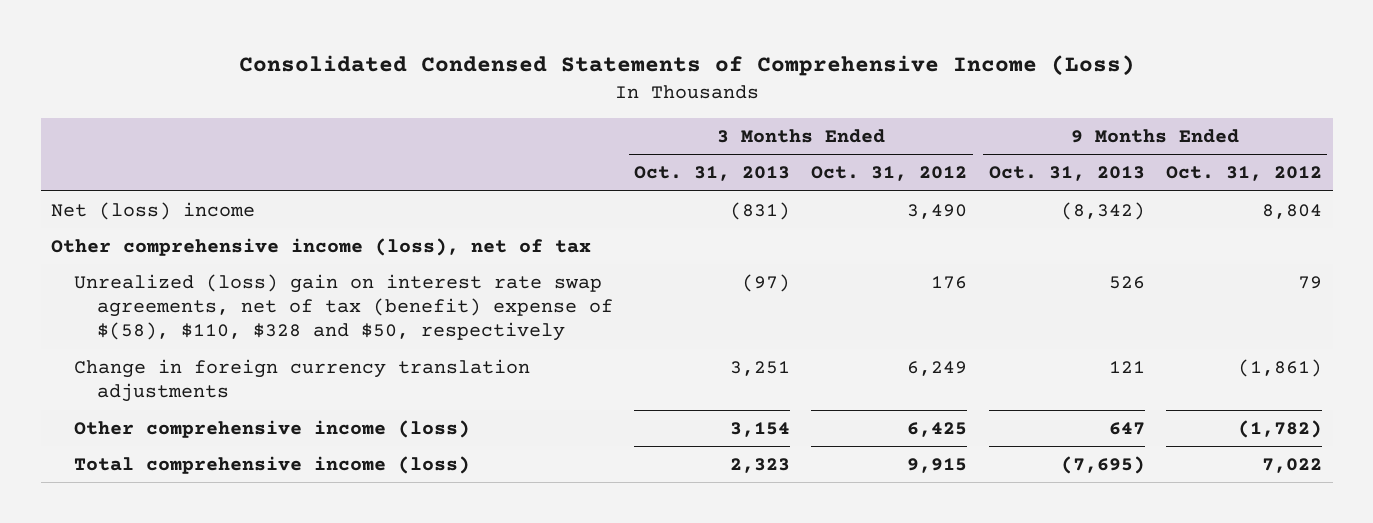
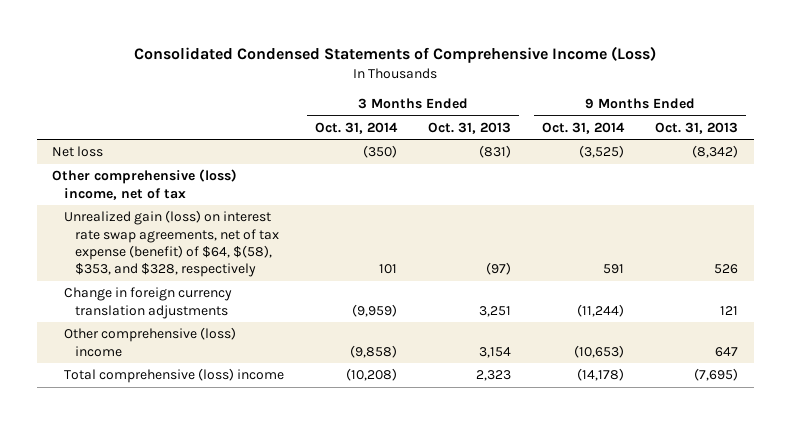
[811,166,968,182] Oct. 31, 2012 -> none
[1165,166,1322,182] Oct. 31, 2012 -> none
none -> [314,121,398,134] Oct. 31, 2014
none -> [541,121,625,134] Oct. 31, 2014
[51,201,256,220] Net (loss) income -> [52,146,104,158] Net loss
[51,237,592,256] Other comprehensive income (loss), net of tax -> [52,169,238,200] Other comprehensive (loss) income, net of tax
[74,273,613,342] Unrealized (loss) gain on interest rate swap agreements, net of tax (benefit) expense of $(58), $110, $328 and $50, respectively -> [63,210,280,278] Unrealized gain (loss) on interest rate swap agreements, net of tax expense (benefit) of $64, $(58), $353, and $328, respectively
[74,419,471,438] Other comprehensive income (loss) -> [63,327,236,357] Other comprehensive (loss) income
[74,455,471,474] Total comprehensive income (loss) -> [63,368,284,384] Total comprehensive (loss) income

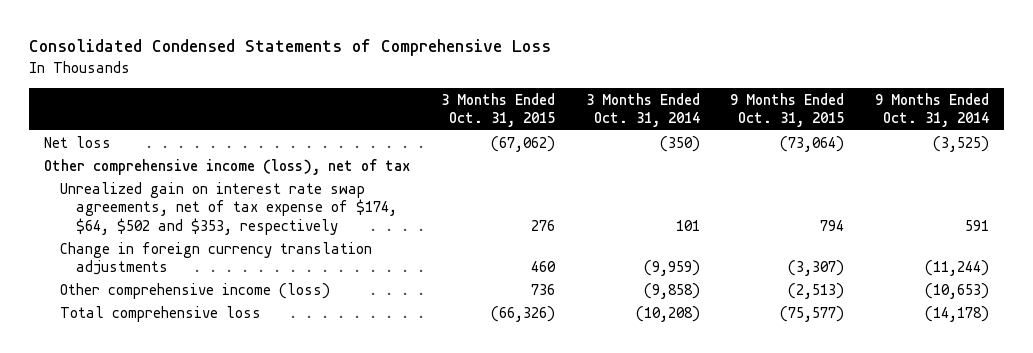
[134,45,657,63] Consolidated Condensed Statements of Comprehensive Income (Loss) -> [28,39,551,57] Consolidated Condensed Statements of Comprehensive Loss
[427,121,511,134] Oct. 31, 2013 -> none
[655,121,739,134] Oct. 31, 2013 -> none
none -> [440,92,555,128] 3 Months Ended Oct. 31, 2015
none -> [730,92,845,128] 9 Months Ended Oct. 31, 2015
[52,169,238,200] Other comprehensive (loss) income, net of tax -> [44,158,411,175] Other comprehensive income (loss), net of tax
[63,210,280,278] Unrealized gain (loss) on interest rate swap agreements, net of tax expense (benefit) of $64, $(58), $353, and $328, respectively -> [60,181,398,235] Unrealized gain on interest rate swap agreements, net of tax expense of $174, $64, $502 and $353, respectively
[63,327,236,357] Other comprehensive (loss) income -> [60,282,331,299] Other comprehensive income (loss)
[63,368,284,384] Total comprehensive (loss) income -> [60,305,262,322] Total comprehensive loss

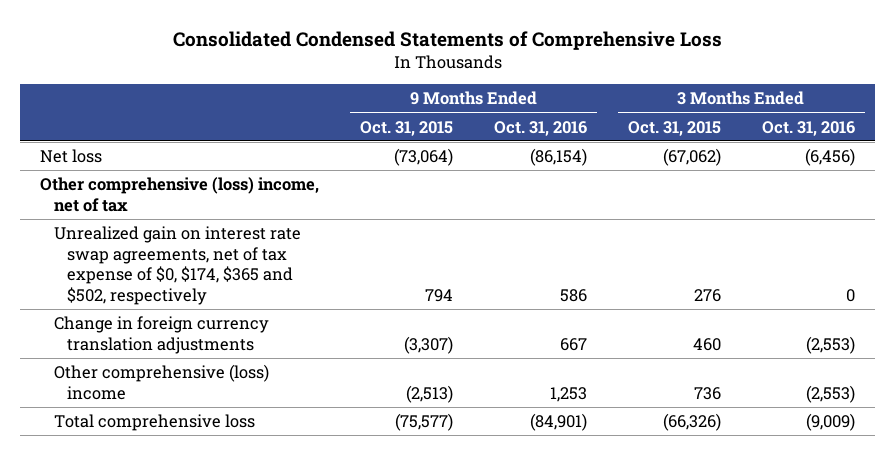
[585,92,700,128] 3 Months Ended Oct. 31, 2014 -> none
[874,92,989,128] 9 Months Ended Oct. 31, 2014 -> none
none -> [494,120,588,136] Oct. 31, 2016
none -> [761,120,855,136] Oct. 31, 2016
[44,158,411,175] Other comprehensive income (loss), net of tax -> [40,177,320,212] Other comprehensive (loss) income, net of tax
[60,181,398,235] Unrealized gain on interest rate swap agreements, net of tax expense of $174, $64, $502 and $353, respectively -> [53,226,301,306] Unrealized gain on interest rate swap agreements, net of tax expense of $0, $174, $365 and $502, respectively
[60,282,331,299] Other comprehensive income (loss) -> [53,364,269,400] Other comprehensive (loss) income

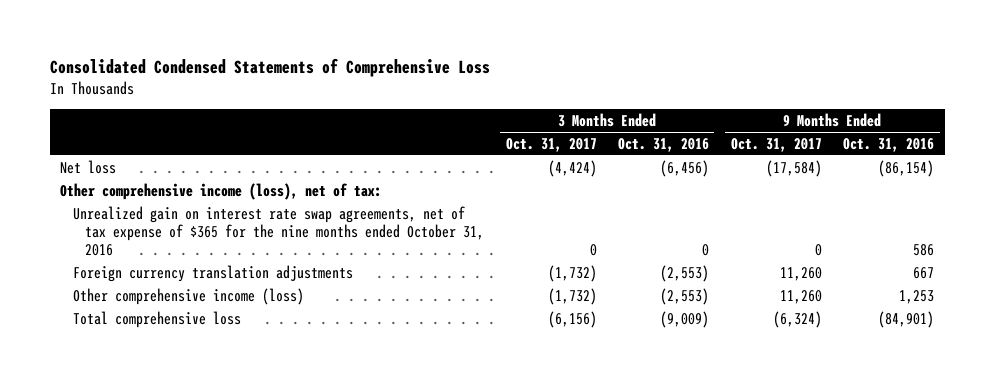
[360,120,454,136] Oct. 31, 2015 -> none
[627,120,721,136] Oct. 31, 2015 -> none
none -> [505,137,597,152] Oct. 31, 2017
none -> [730,137,822,152] Oct. 31, 2017
[40,177,320,212] Other comprehensive (loss) income, net of tax -> [60,182,383,200] Other comprehensive income (loss), net of tax:
[53,226,301,306] Unrealized gain on interest rate swap agreements, net of tax expense of $0, $174, $365 and $502, respectively -> [72,205,484,257] Unrealized gain on interest rate swap agreements, net of tax expense of $365 for the nine months ended October 31, 2016
[53,316,269,354] Change in foreign currency translation adjustments -> [72,264,353,282] Foreign currency translation adjustments
[53,364,269,400] Other comprehensive (loss) income -> [72,287,304,305] Other comprehensive income (loss)

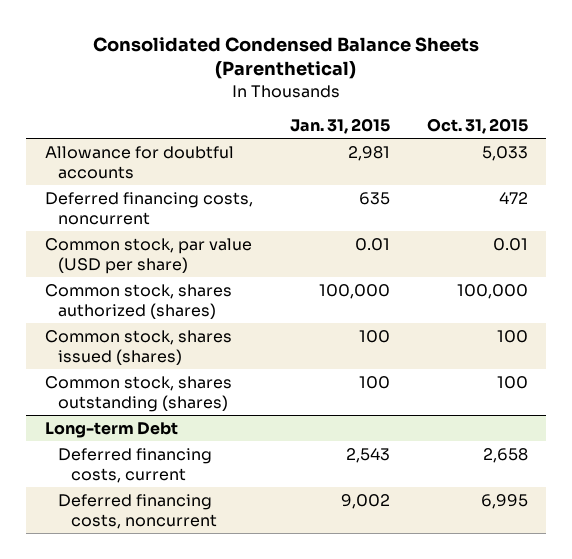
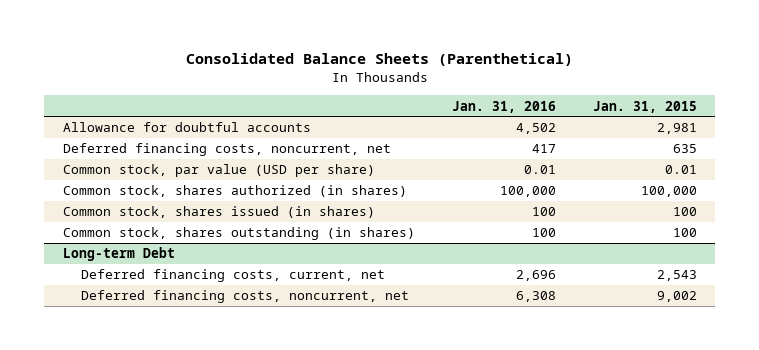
[93,36,480,80] Consolidated Condensed Balance Sheets (Parenthetical) -> [185,53,573,67] Consolidated Balance Sheets (Parenthetical)
[426,118,528,135] Oct. 31, 2015 -> none
none -> [451,100,556,113] Jan. 31, 2016
[44,191,253,225] Deferred financing costs, noncurrent -> [62,143,391,157] Deferred financing costs, noncurrent, net
[44,283,232,319] Common stock, shares authorized (shares) -> [62,185,407,198] Common stock, shares authorized (in shares)
[44,329,232,365] Common stock, shares issued (shares) -> [62,206,375,219] Common stock, shares issued (in shares)
[44,375,232,412] Common stock, shares outstanding (shares) -> [62,227,415,241] Common stock, shares outstanding (in shares)
[57,447,212,483] Deferred financing costs, current -> [80,269,385,283] Deferred financing costs, current, net
[57,493,218,529] Deferred financing costs, noncurrent -> [80,290,409,304] Deferred financing costs, noncurrent, net

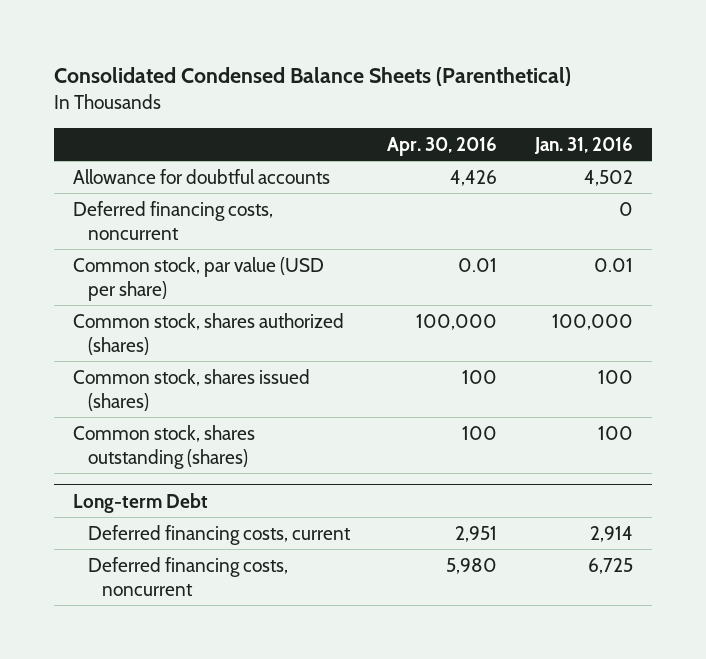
[185,53,573,67] Consolidated Balance Sheets (Parenthetical) -> [54,67,572,87] Consolidated Condensed Balance Sheets (Parenthetical)
[592,100,697,113] Jan. 31, 2015 -> none
none -> [387,136,498,156] Apr. 30, 2016
[62,143,391,157] Deferred financing costs, noncurrent, net -> [72,200,273,240] Deferred financing costs, noncurrent
[531,144,556,154] 417 -> [619,201,634,216] 0
[62,185,407,198] Common stock, shares authorized (in shares) -> [72,312,344,355] Common stock, shares authorized (shares)
[62,206,375,219] Common stock, shares issued (in shares) -> [72,368,310,411] Common stock, shares issued (shares)
[62,227,415,241] Common stock, shares outstanding (in shares) -> [72,424,255,469] Common stock, shares outstanding (shares)
[80,269,385,283] Deferred financing costs, current, net -> [87,524,351,545] Deferred financing costs, current
[515,270,556,282] 2,696 -> [590,525,634,542] 2,914
[80,290,409,304] Deferred financing costs, noncurrent, net -> [87,556,288,596] Deferred financing costs, noncurrent
[515,291,556,303] 6,308 -> [588,557,634,574] 6,725

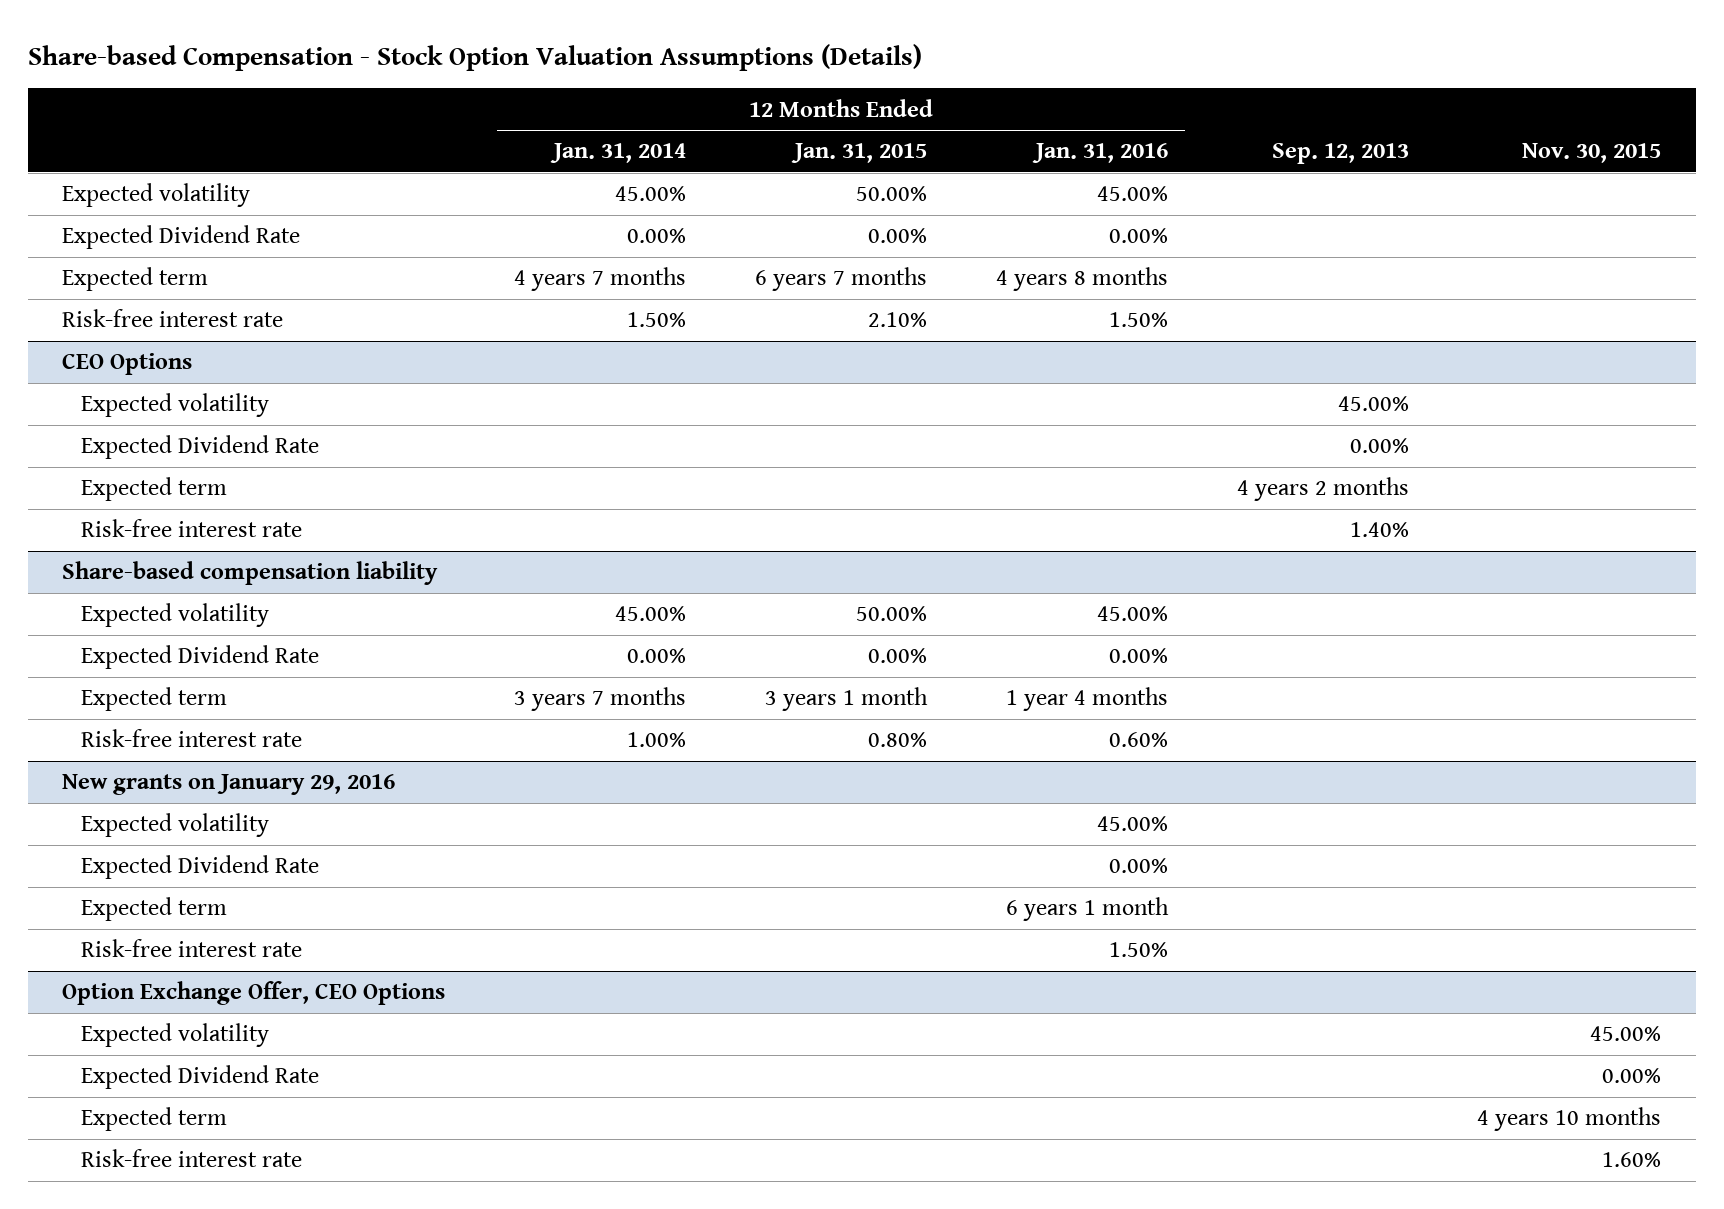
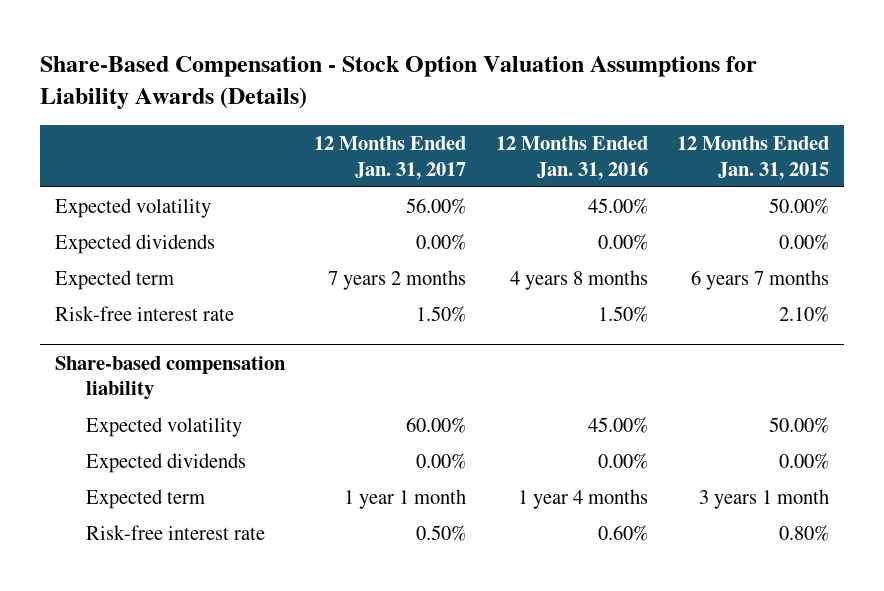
[28,43,923,71] Share-based Compensation - Stock Option Valuation Assumptions (Details) -> [40,56,758,110] Share-Based Compensation - Stock Option Valuation Assumptions for Liability Awards (Details)
[550,143,687,164] Jan. 31, 2014 -> none
[1271,143,1409,165] Sep. 12, 2013 -> none
[1522,143,1662,164] Nov. 30, 2015 -> none
none -> [314,135,467,180] 12 Months Ended Jan. 31, 2017
[62,225,301,250] Expected Dividend Rate -> [54,233,215,254] Expected dividends
[62,353,193,376] CEO Options -> none
[80,393,269,418] Expected volatility -> none
[80,435,319,460] Expected Dividend Rate -> none
[80,477,227,502] Expected term -> none
[80,519,302,538] Risk-free interest rate -> none
[80,645,319,670] Expected Dividend Rate -> [85,452,246,473] Expected dividends
[62,774,396,796] New grants on January 29, 2016 -> none
[80,813,269,838] Expected volatility -> none
[80,855,319,880] Expected Dividend Rate -> none
[80,897,227,922] Expected term -> none
[80,939,302,958] Risk-free interest rate -> none
[62,981,446,1006] Option Exchange Offer, CEO Options -> none
[80,1023,269,1048] Expected volatility -> none
[80,1065,319,1090] Expected Dividend Rate -> none
[80,1107,227,1132] Expected term -> none
[80,1149,302,1168] Risk-free interest rate -> none

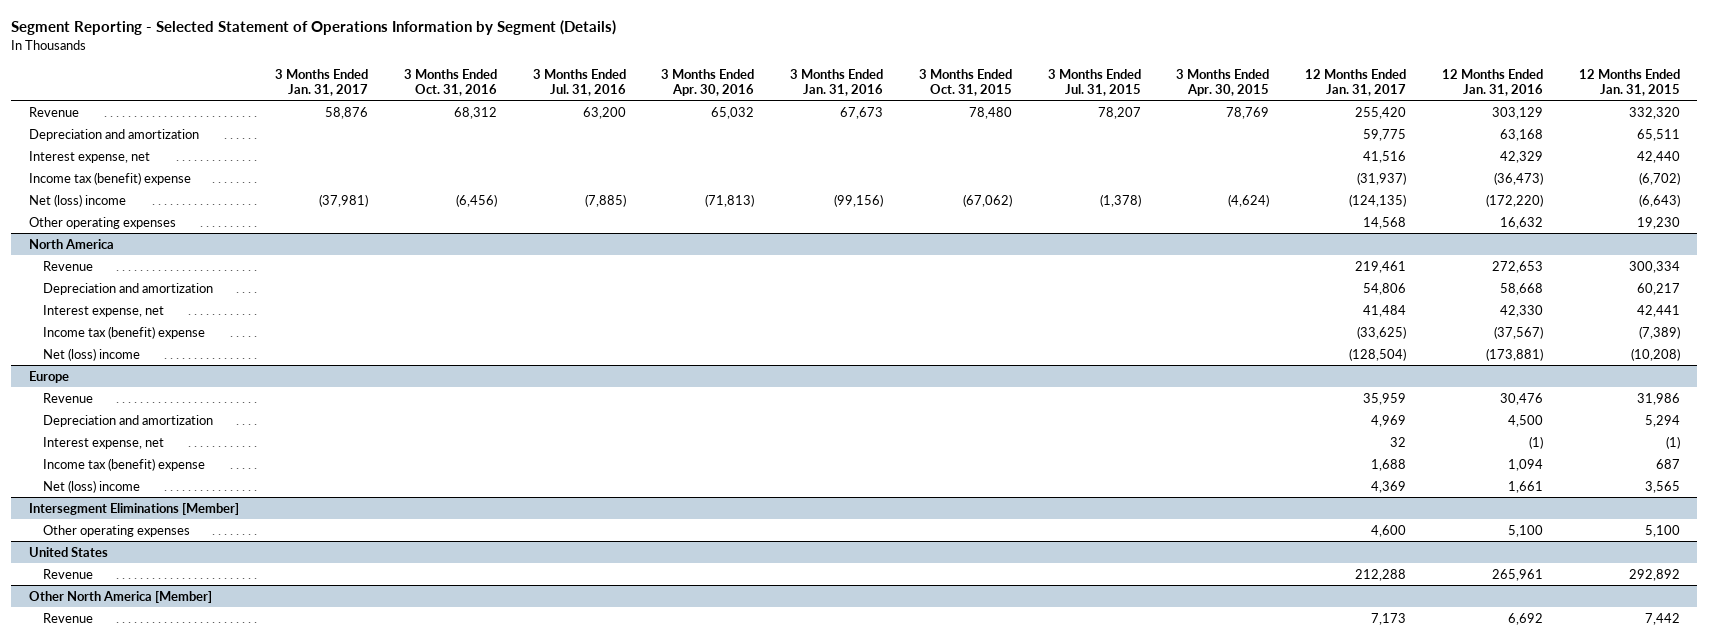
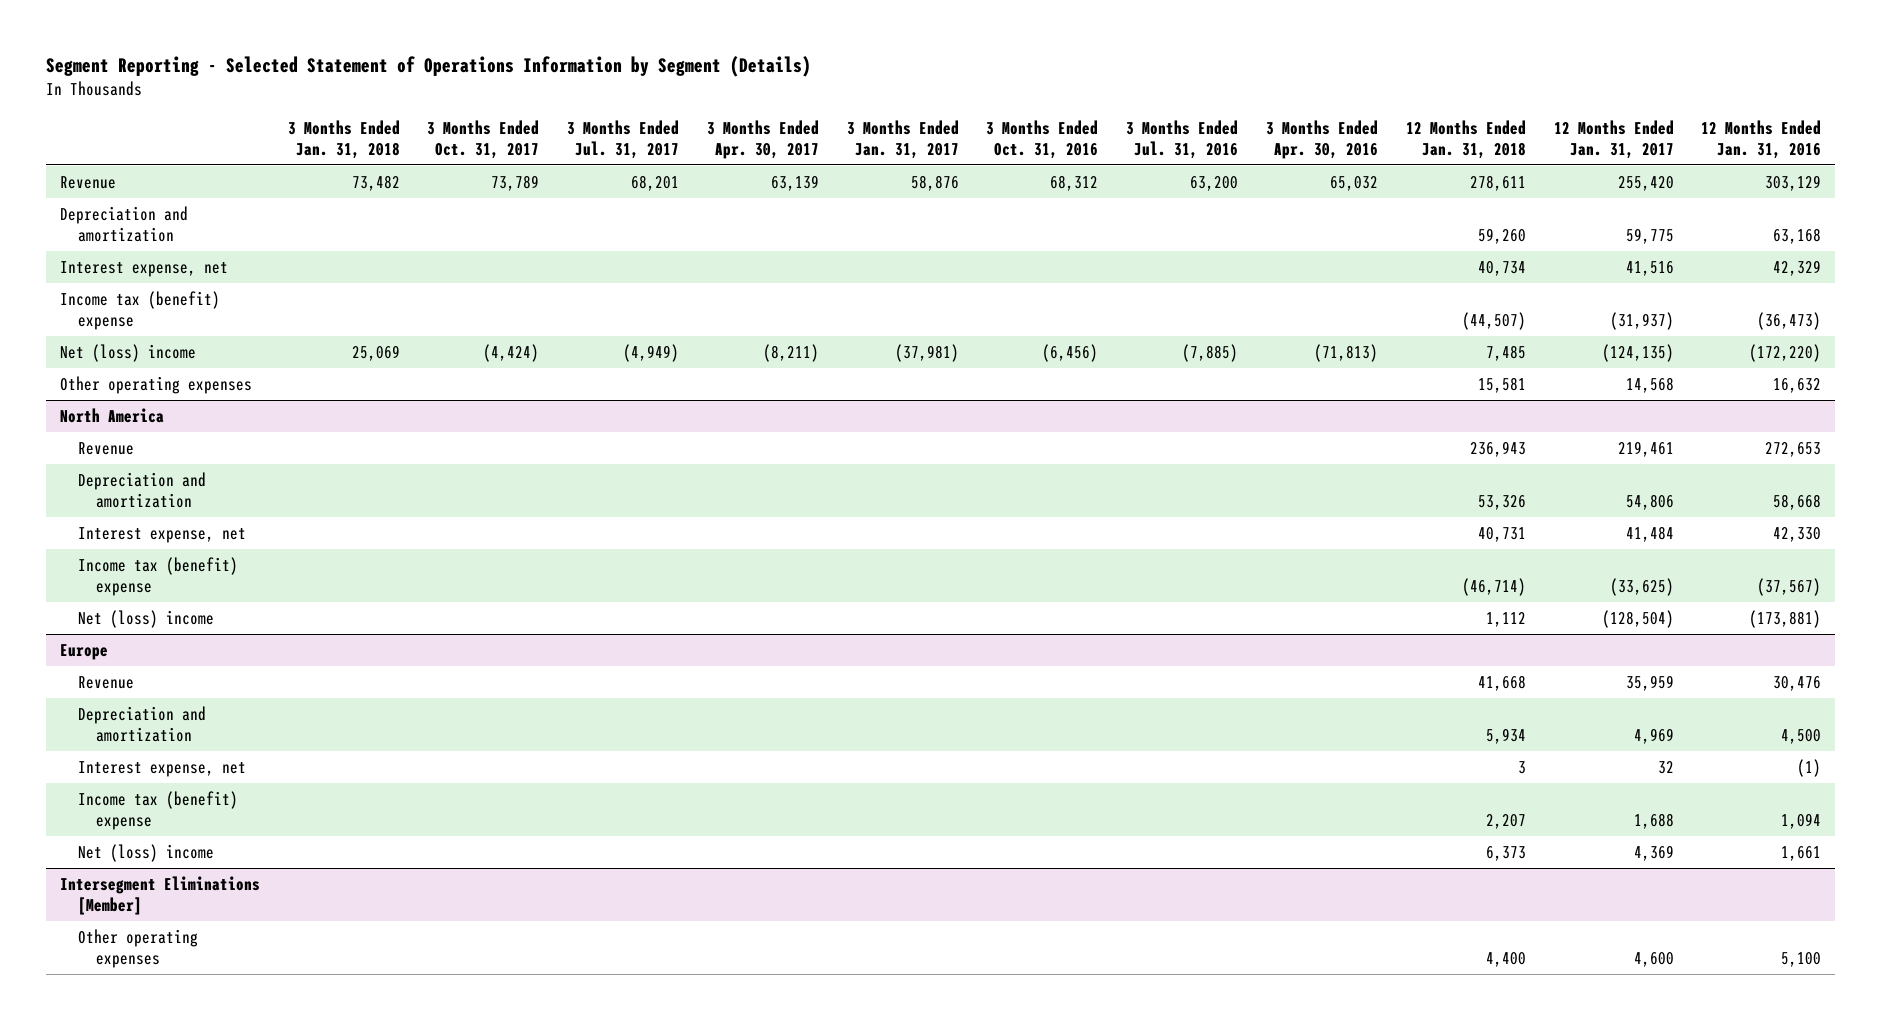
[790,68,884,97] 3 Months Ended Jan. 31, 2016 -> none
[918,68,1012,97] 3 Months Ended Oct. 31, 2015 -> none
[1047,68,1141,97] 3 Months Ended Jul. 31, 2015 -> none
[1176,68,1270,97] 3 Months Ended Apr. 30, 2015 -> none
[1578,68,1680,97] 12 Months Ended Jan. 31, 2015 -> none
none -> [287,119,400,159] 3 Months Ended Jan. 31, 2018
none -> [427,119,540,159] 3 Months Ended Oct. 31, 2017
none -> [567,119,680,159] 3 Months Ended Jul. 31, 2017
none -> [706,119,819,159] 3 Months Ended Apr. 30, 2017
none -> [1405,119,1526,159] 12 Months Ended Jan. 31, 2018
[29,546,109,557] United States -> none
[43,568,94,579] Revenue -> none
[29,590,213,603] Other North America [Member] -> none
[43,612,94,623] Revenue -> none

